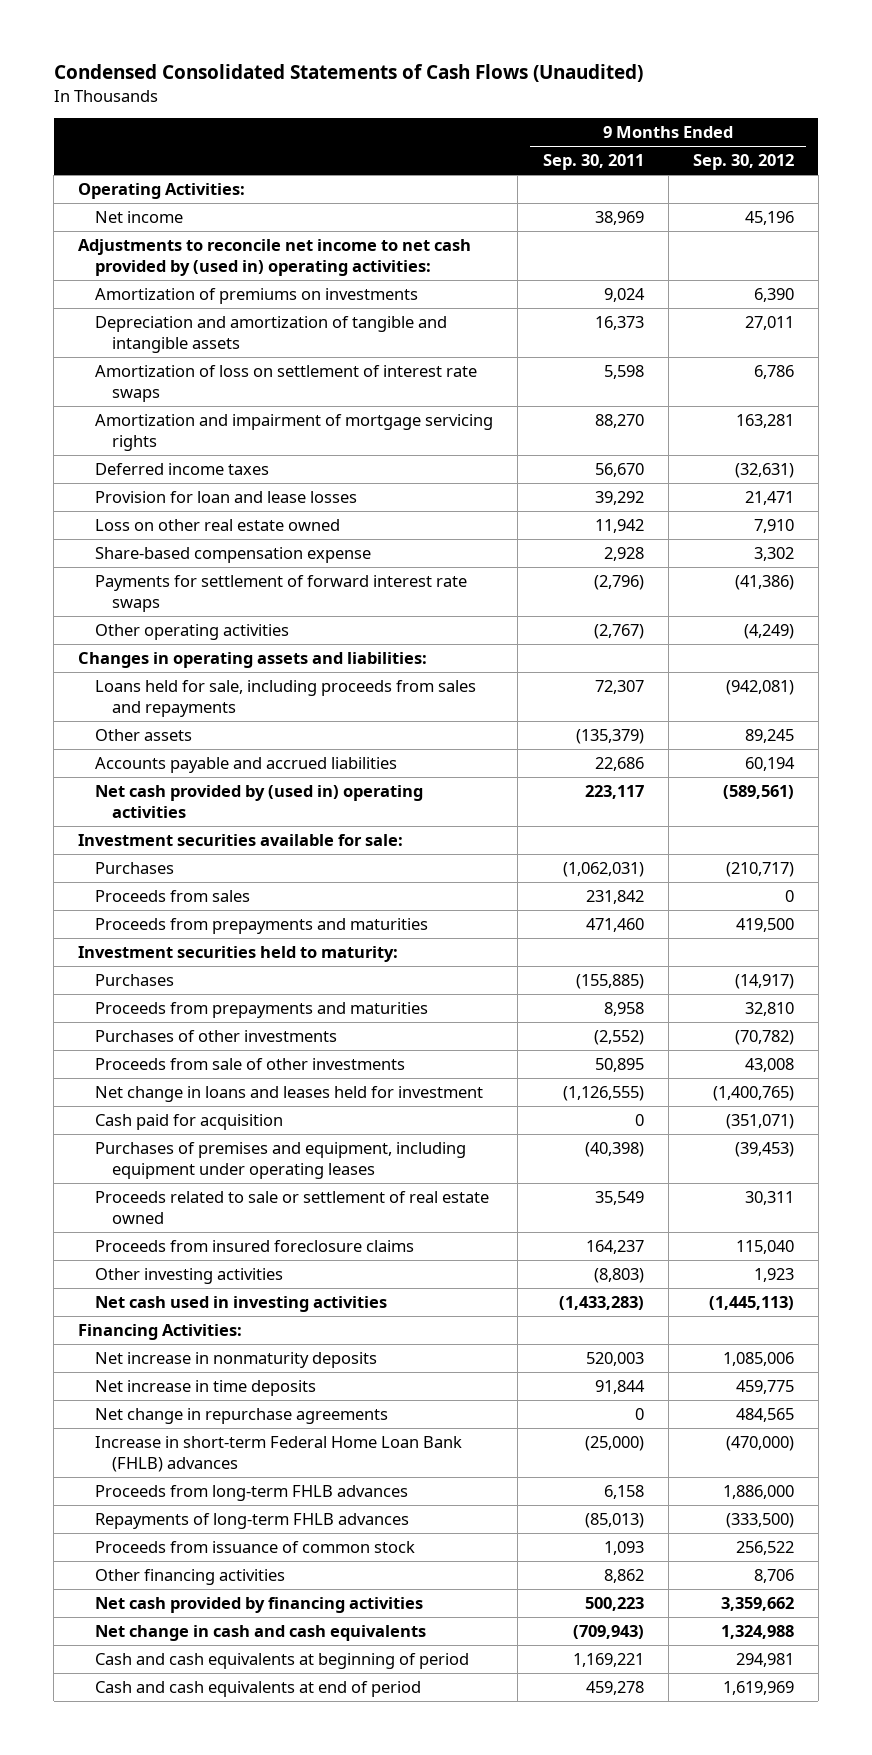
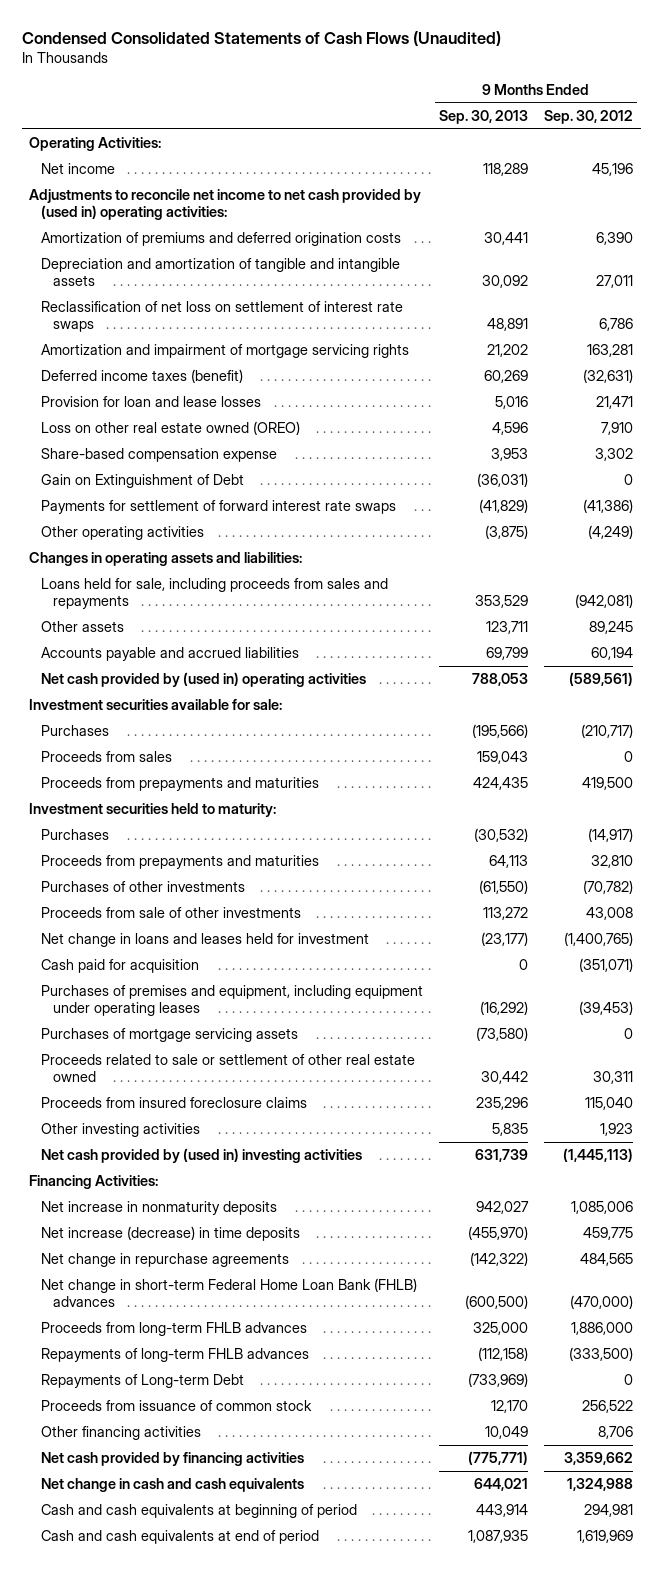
[542,154,644,171] Sep. 30, 2011 -> none
none -> [439,110,529,125] Sep. 30, 2013
[95,288,419,305] Amortization of premiums on investments -> [41,232,402,247] Amortization of premiums and deferred origination costs
[95,365,478,402] Amortization of loss on settlement of interest rate swaps -> [41,301,404,333] Reclassification of net loss on settlement of interest rate swaps
[95,463,270,476] Deferred income taxes -> [41,369,244,384] Deferred income taxes (benefit)
[95,519,341,532] Loss on other real estate owned -> [41,421,301,436] Loss on other real estate owned (OREO)
none -> [41,474,245,489] Gain on Extinguishment of Debt
none -> [41,1028,299,1043] Purchases of mortgage servicing assets
[95,1191,490,1224] Proceeds related to sale or settlement of real estate owned -> [41,1054,416,1083] Proceeds related to sale or settlement of other real estate owned
[95,1296,388,1313] Net cash used in investing activities -> [41,1148,363,1164] Net cash provided by (used in) investing activities
[95,1380,317,1397] Net increase in time deposits -> [41,1226,301,1242] Net increase (decrease) in time deposits
[95,1436,463,1472] Increase in short-term Federal Home Loan Bank (FHLB) advances -> [41,1278,418,1308] Net change in short-term Federal Home Loan Bank (FHLB) advances
none -> [41,1374,245,1389] Repayments of Long-term Debt

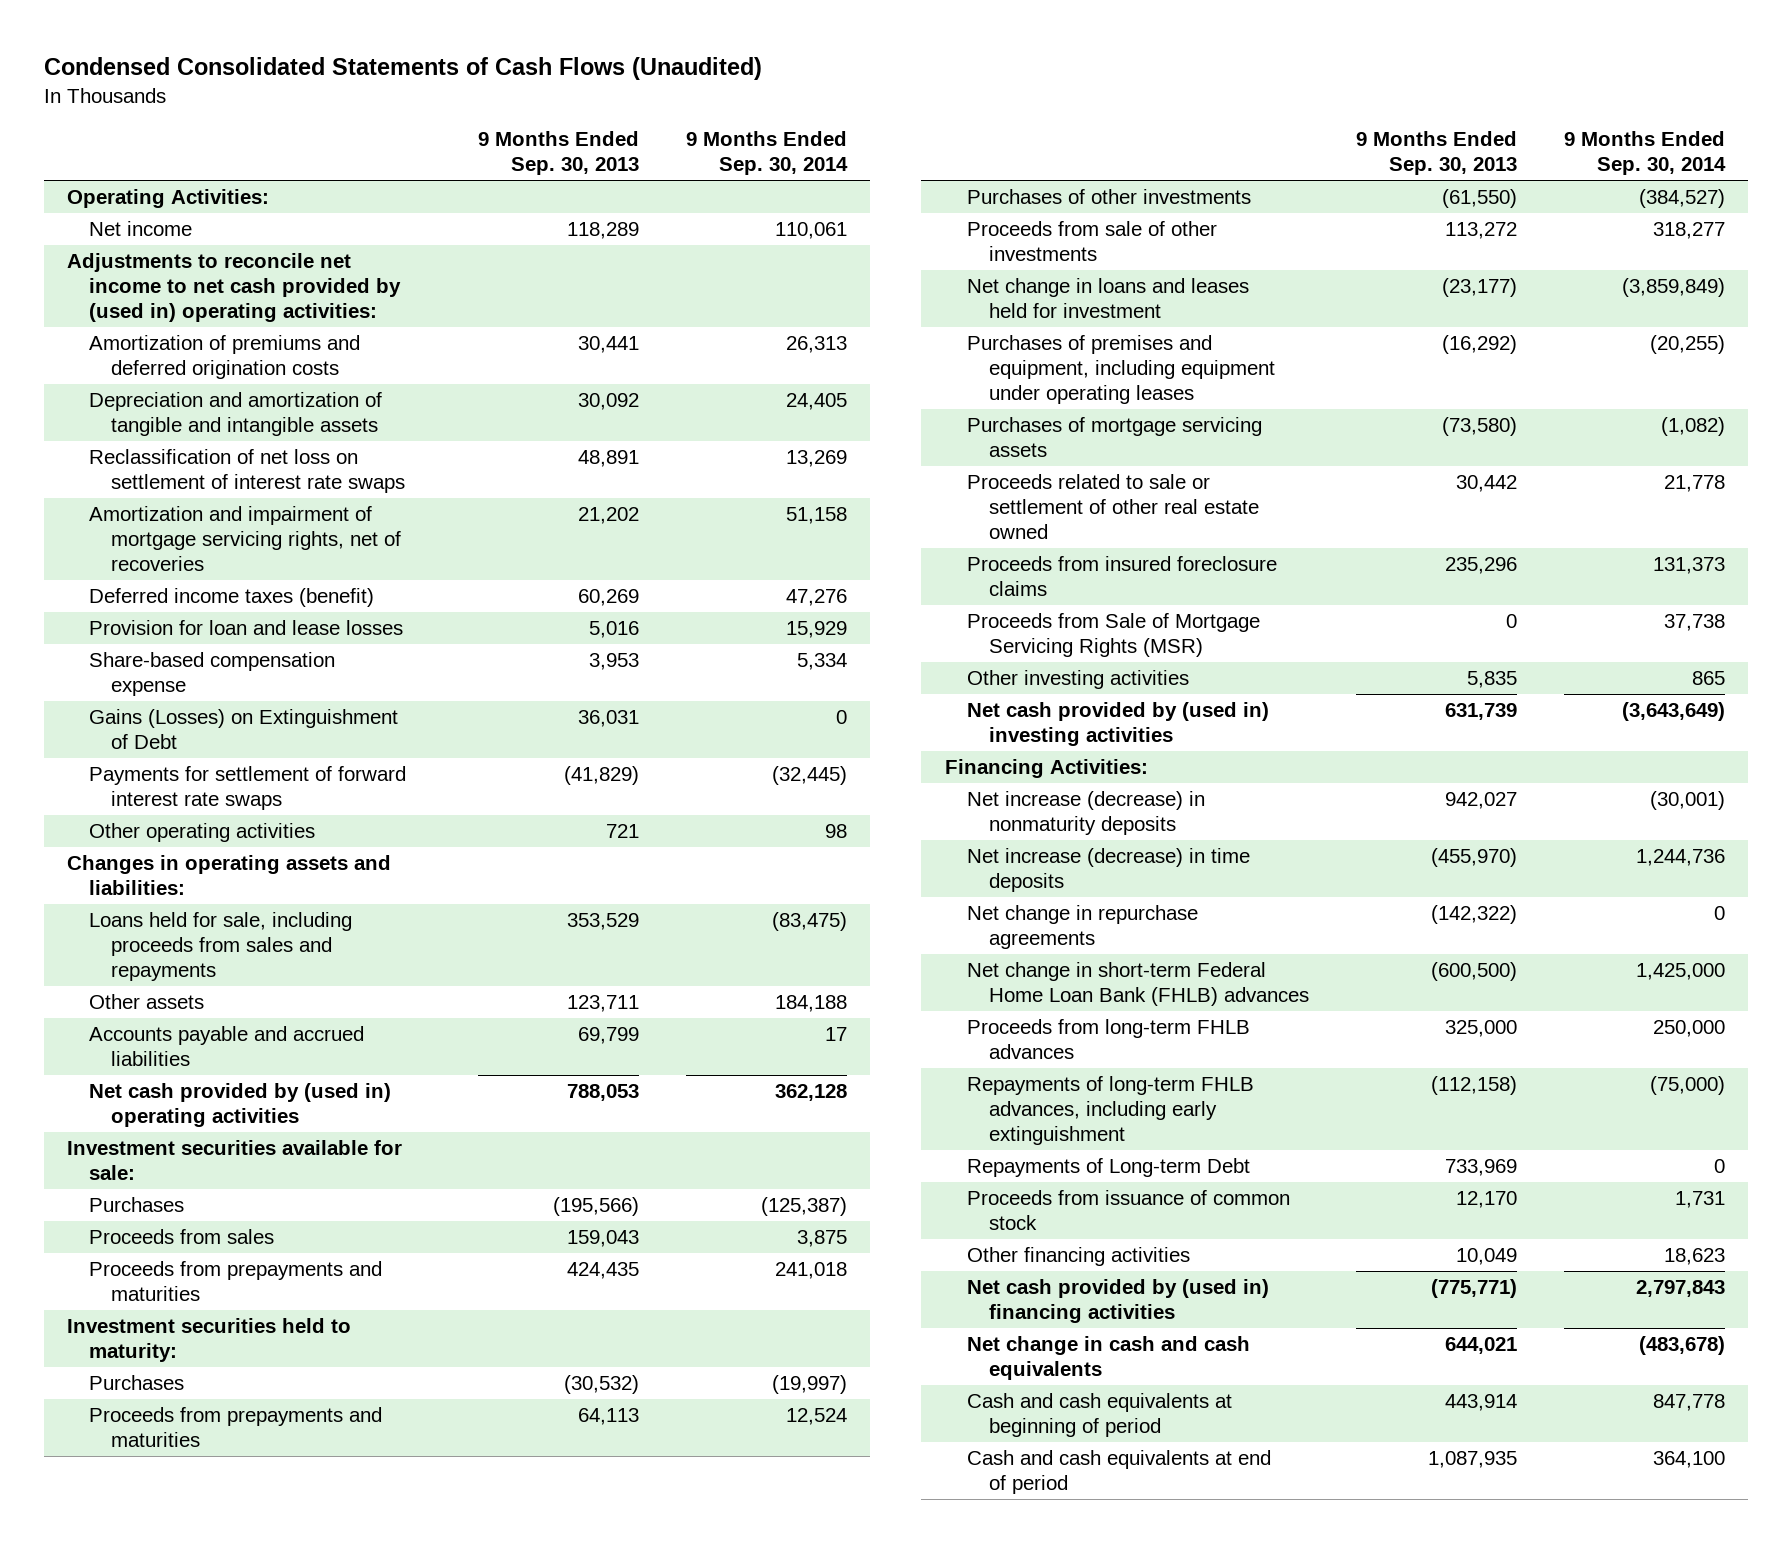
[543,110,633,125] Sep. 30, 2012 -> none
none -> [685,131,848,176] 9 Months Ended Sep. 30, 2014
[41,344,410,359] Amortization and impairment of mortgage servicing rights -> [89,505,402,572] Amortization and impairment of mortgage servicing rights, net of recoveries
[41,421,301,436] Loss on other real estate owned (OREO) -> none
[41,474,245,489] Gain on Extinguishment of Debt -> [89,708,399,749] Gains (Losses) on Extinguishment of Debt
[477,473,529,488] (36,031) -> [578,709,640,727] 36,031
[485,525,529,540] (3,875) -> [606,823,640,838] 721
[41,959,200,974] Cash paid for acquisition -> none
none -> [967,612,1261,657] Proceeds from Sale of Mortgage Servicing Rights (MSR)
[41,1201,278,1216] Net increase in nonmaturity deposits -> [967,790,1206,835] Net increase (decrease) in nonmaturity deposits
[41,1348,310,1363] Repayments of long-term FHLB advances -> [967,1075,1255,1146] Repayments of long-term FHLB advances, including early extinguishment
[468,1373,529,1388] (733,969) -> [1444,1158,1517,1176] 733,969
[41,1452,305,1467] Net cash provided by financing activities -> [967,1278,1270,1323] Net cash provided by (used in) financing activities

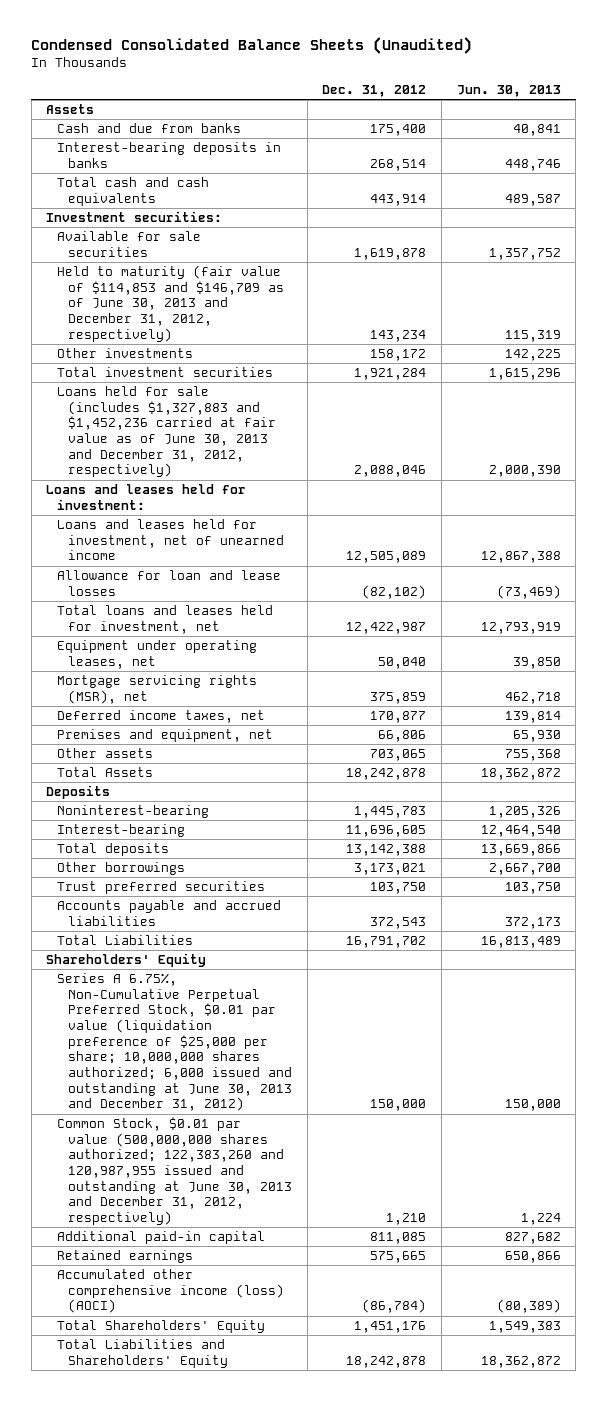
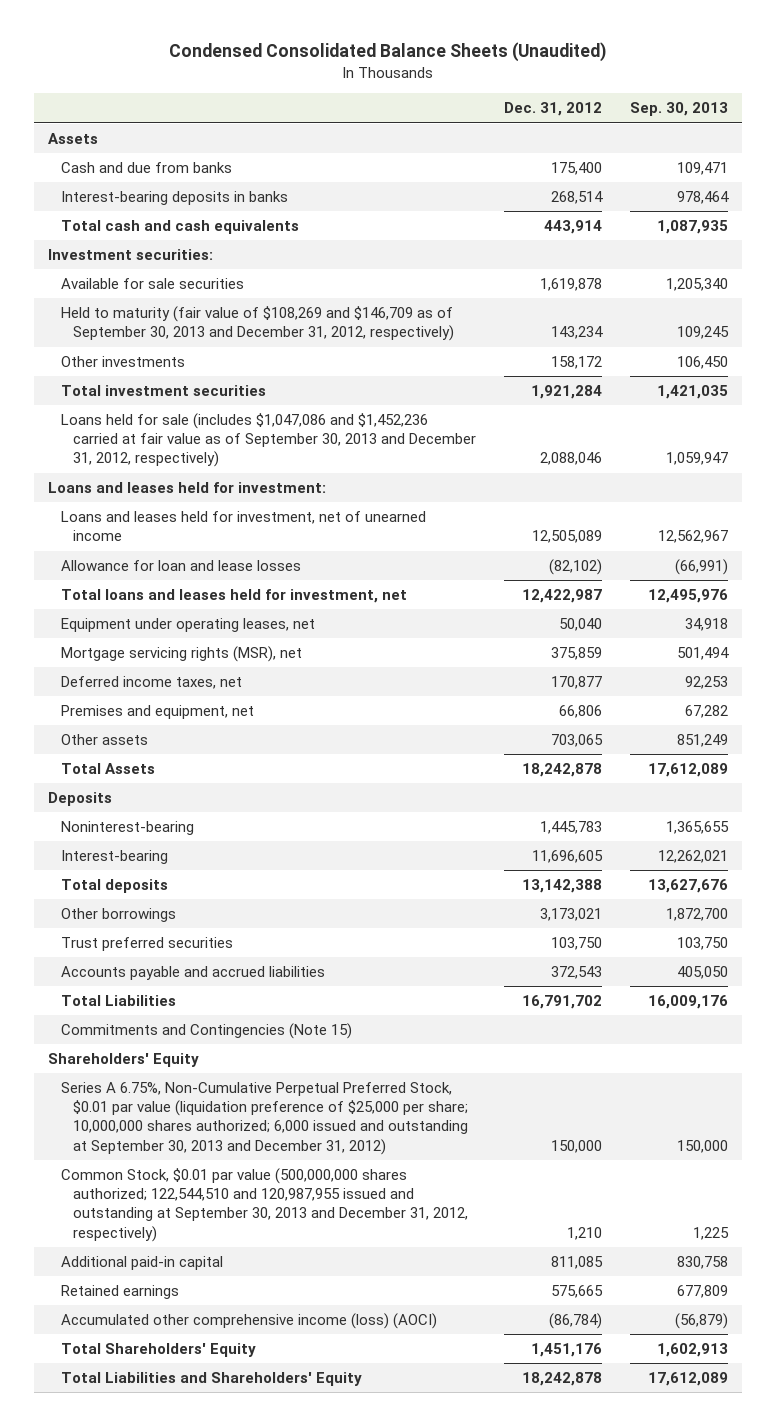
[456,84,561,97] Jun. 30, 2013 -> none
none -> [630,102,729,117] Sep. 30, 2013
[57,265,285,342] Held to maturity (fair value of $114,853 and $146,709 as of June 30, 2013 and December 31, 2012, respectively) -> [60,306,455,342] Held to maturity (fair value of $108,269 and $146,709 as of September 30, 2013 and December 31, 2012, respectively)
[57,386,277,478] Loans held for sale (includes $1,327,883 and $1,452,236 carried at fair value as of June 30, 2013 and December 31, 2012, respectively) -> [60,413,477,468] Loans held for sale (includes $1,047,086 and $1,452,236 carried at fair value as of September 30, 2013 and December 31, 2012, respectively)
none -> [60,1023,352,1040] Commitments and Contingencies (Note 15)
[57,973,293,1112] Series A 6.75%, Non-Cumulative Perpetual Preferred Stock, $0.01 par value (liquidation preference of $25,000 per share; 10,000,000 shares authorized; 6,000 issued and outstanding at June 30, 2013 and December 31, 2012) -> [60,1082,469,1155] Series A 6.75%, Non-Cumulative Perpetual Preferred Stock, $0.01 par value (liquidation preference of $25,000 per share; 10,000,000 shares authorized; 6,000 issued and outstanding at September 30, 2013 and December 31, 2012)
[57,1117,293,1226] Common Stock, $0.01 par value (500,000,000 shares authorized; 122,383,260 and 120,987,955 issued and outstanding at June 30, 2013 and December 31, 2012, respectively) -> [60,1168,469,1242] Common Stock, $0.01 par value (500,000,000 shares authorized; 122,544,510 and 120,987,955 issued and outstanding at September 30, 2013 and December 31, 2012, respectively)

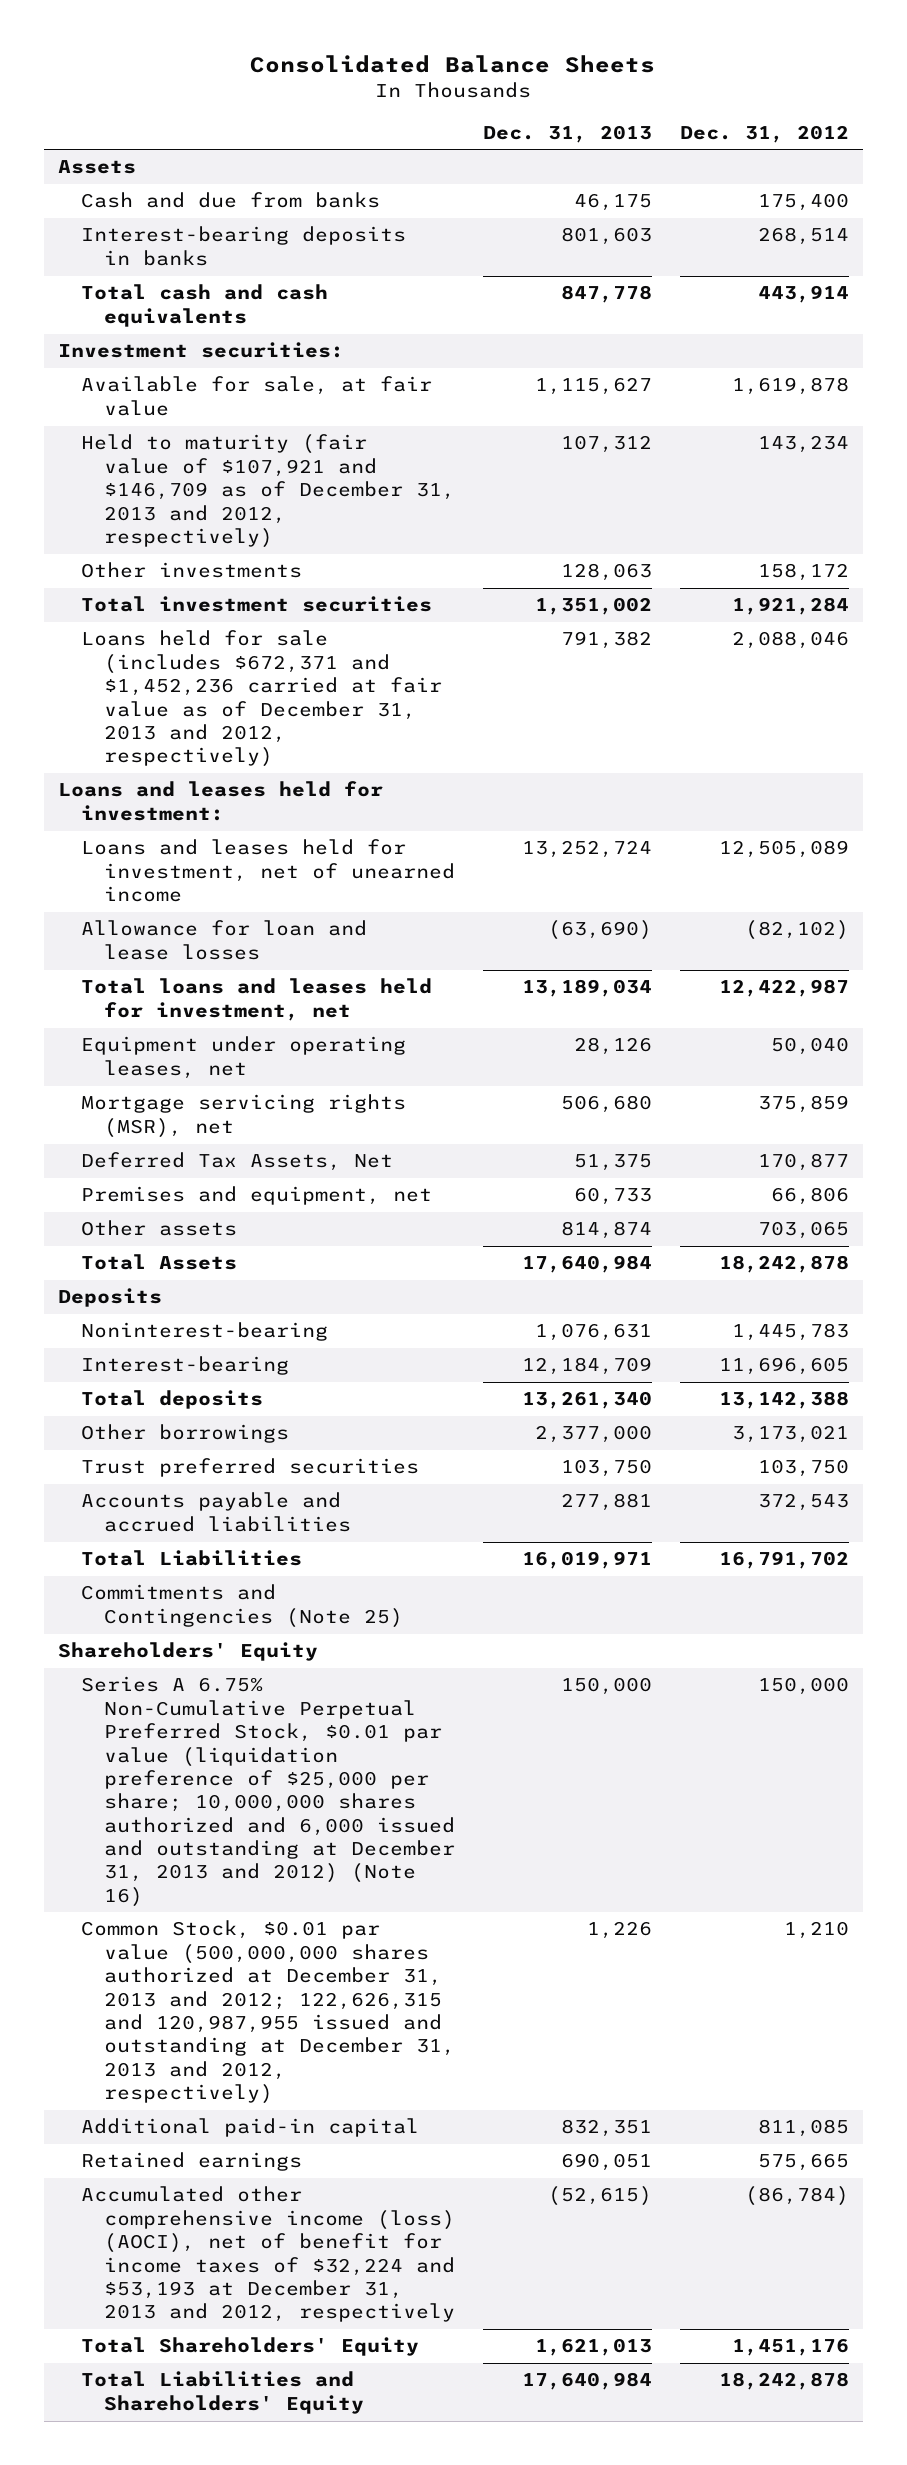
[168,42,606,63] Condensed Consolidated Balance Sheets (Unaudited) -> [250,55,656,74] Consolidated Balance Sheets
[630,102,729,117] Sep. 30, 2013 -> none
none -> [482,124,652,143] Dec. 31, 2013
[60,278,244,290] Available for sale securities -> [80,376,432,416] Available for sale, at fair value
[60,306,455,342] Held to maturity (fair value of $108,269 and $146,709 as of September 30, 2013 and December 31, 2012, respectively) -> [80,434,455,548] Held to maturity (fair value of $107,921 and $146,709 as of December 31, 2013 and 2012, respectively)
[60,413,477,468] Loans held for sale (includes $1,047,086 and $1,452,236 carried at fair value as of September 30, 2013 and December 31, 2012, respectively) -> [80,630,442,768] Loans held for sale (includes $672,371 and $1,452,236 carried at fair value as of December 31, 2013 and 2012, respectively)
[60,676,242,690] Deferred income taxes, net -> [80,1152,393,1172] Deferred Tax Assets, Net
[60,1023,352,1040] Commitments and Contingencies (Note 15) -> [80,1584,403,1628] Commitments and Contingencies (Note 25)
[60,1082,469,1155] Series A 6.75%, Non-Cumulative Perpetual Preferred Stock, $0.01 par value (liquidation preference of $25,000 per share; 10,000,000 shares authorized; 6,000 issued and outstanding at September 30, 2013 and December 31, 2012) -> [80,1676,455,1907] Series A 6.75% Non-Cumulative Perpetual Preferred Stock, $0.01 par value (liquidation preference of $25,000 per share; 10,000,000 shares authorized and 6,000 issued and outstanding at December 31, 2013 and 2012) (Note 16)
[60,1168,469,1242] Common Stock, $0.01 par value (500,000,000 shares authorized; 122,544,510 and 120,987,955 issued and outstanding at September 30, 2013 and December 31, 2012, respectively) -> [80,1920,455,2105] Common Stock, $0.01 par value (500,000,000 shares authorized at December 31, 2013 and 2012; 122,626,315 and 120,987,955 issued and outstanding at December 31, 2013 and 2012, respectively)
[60,1313,437,1330] Accumulated other comprehensive income (loss) (AOCI) -> [80,2186,455,2323] Accumulated other comprehensive income (loss) (AOCI), net of benefit for income taxes of $32,224 and $53,193 at December 31, 2013 and 2012, respectively

